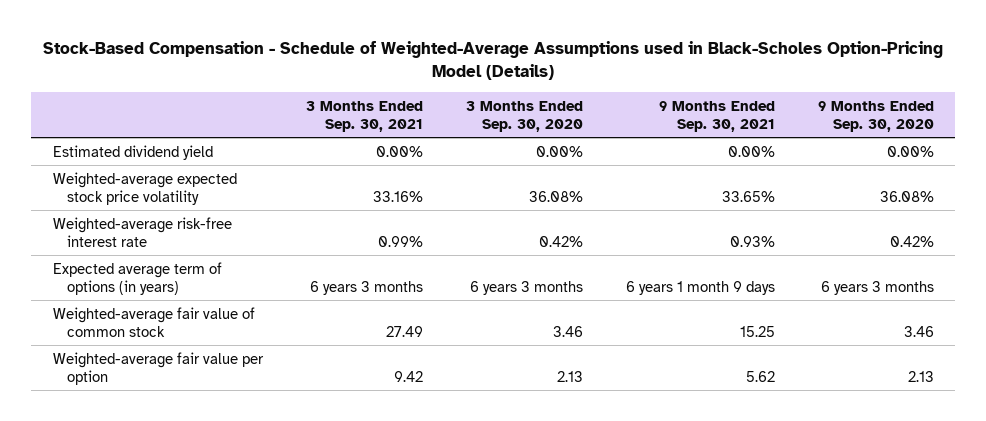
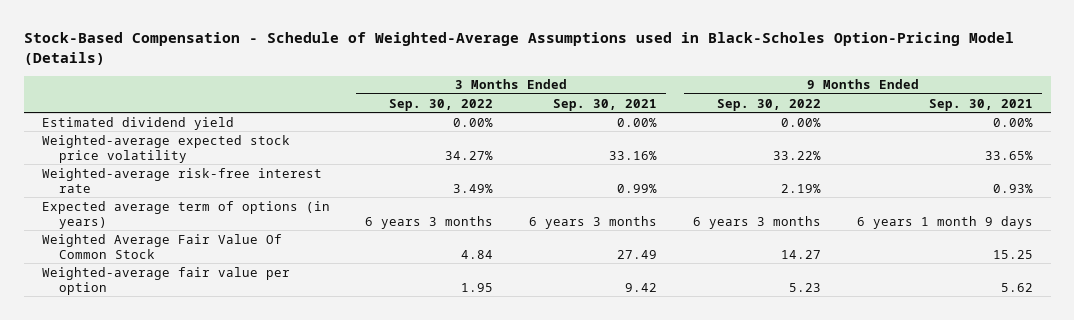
[465,100,583,132] 3 Months Ended Sep. 30, 2020 -> none
[817,100,934,132] 9 Months Ended Sep. 30, 2020 -> none
none -> [389,98,494,111] Sep. 30, 2022
none -> [717,98,822,111] Sep. 30, 2022
[52,306,255,337] Weighted-average fair value of common stock -> [41,233,282,259] Weighted Average Fair Value Of Common Stock

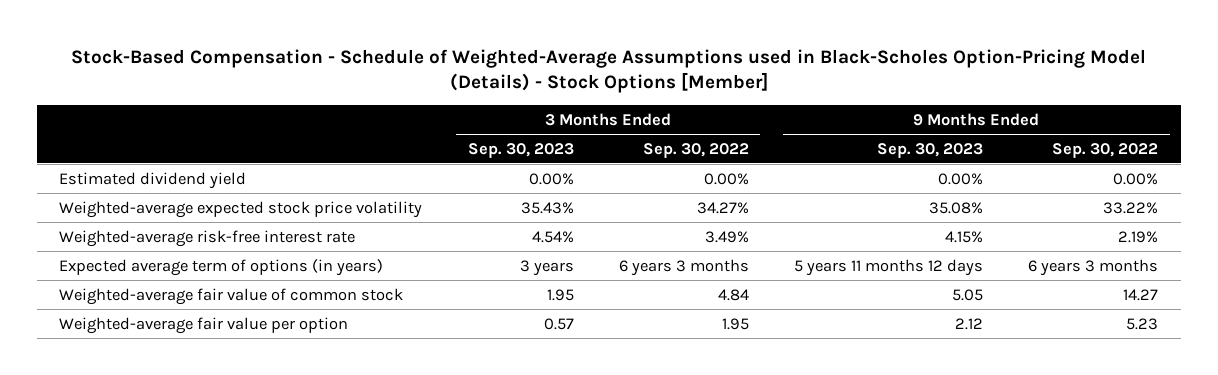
[23,32,1014,65] Stock-Based Compensation - Schedule of Weighted-Average Assumptions used in Black-Scholes Option-Pricing Model (Details) -> [70,48,1146,94] Stock-Based Compensation - Schedule of Weighted-Average Assumptions used in Black-Scholes Option-Pricing Model (Details) - Stock Options [Member]
[553,98,658,111] Sep. 30, 2021 -> none
[928,98,1033,111] Sep. 30, 2021 -> none
none -> [467,142,574,158] Sep. 30, 2023
none -> [877,142,984,158] Sep. 30, 2023
[41,233,282,259] Weighted Average Fair Value Of Common Stock -> [59,287,404,305] Weighted-average fair value of common stock

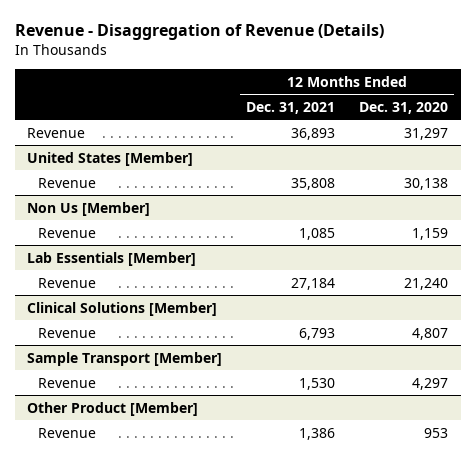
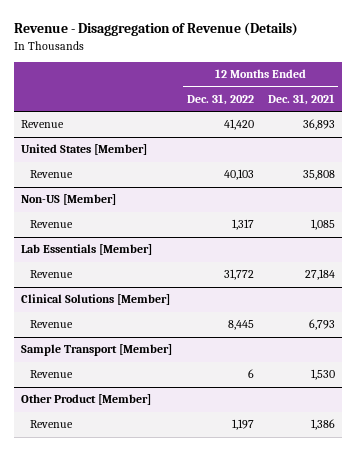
[359,101,449,114] Dec. 31, 2020 -> none
none -> [186,93,254,105] Dec. 31, 2022
[26,201,150,216] Non Us [Member] -> [21,194,117,206] Non-US [Member]

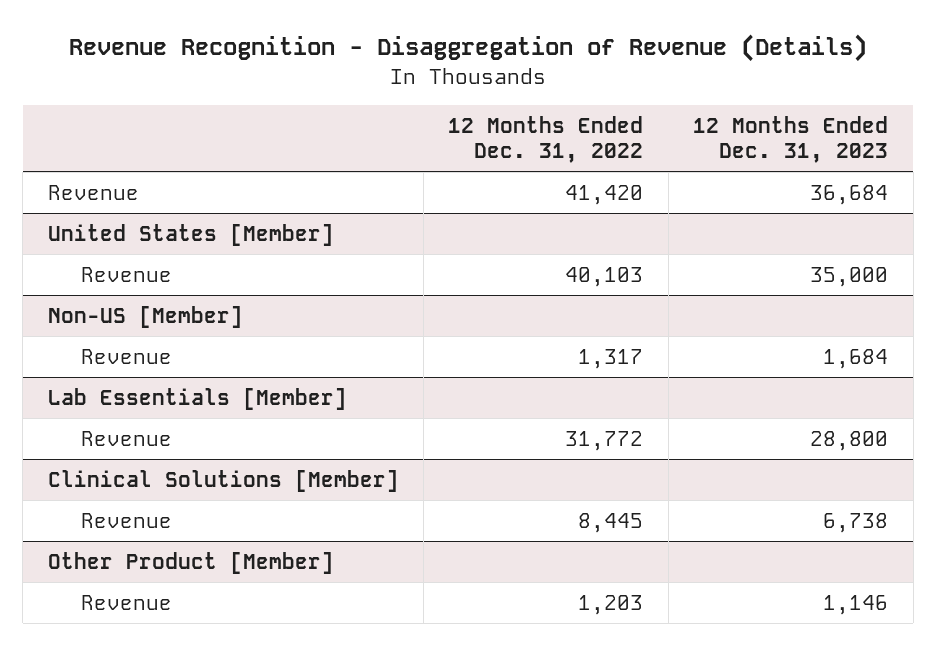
[14,22,299,37] Revenue - Disaggregation of Revenue (Details) -> [68,34,867,63] Revenue Recognition - Disaggregation of Revenue (Details)
[267,93,335,105] Dec. 31, 2021 -> none
none -> [693,115,889,163] 12 Months Ended Dec. 31, 2023
[21,344,173,357] Sample Transport [Member] -> none
[30,370,74,379] Revenue -> none
[231,419,254,431] 1,197 -> [578,594,644,615] 1,203

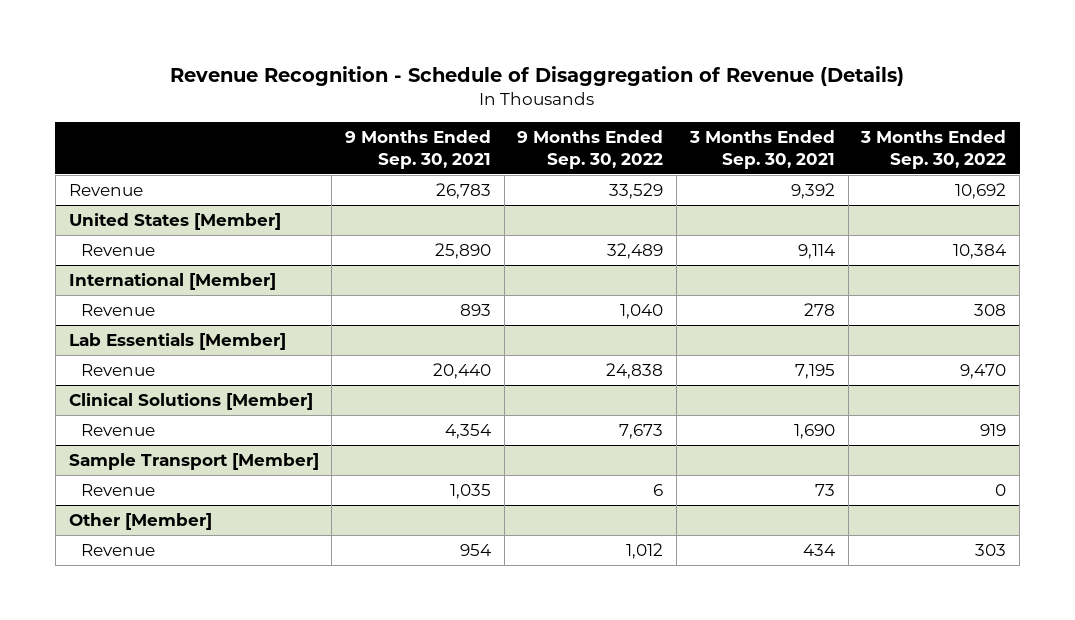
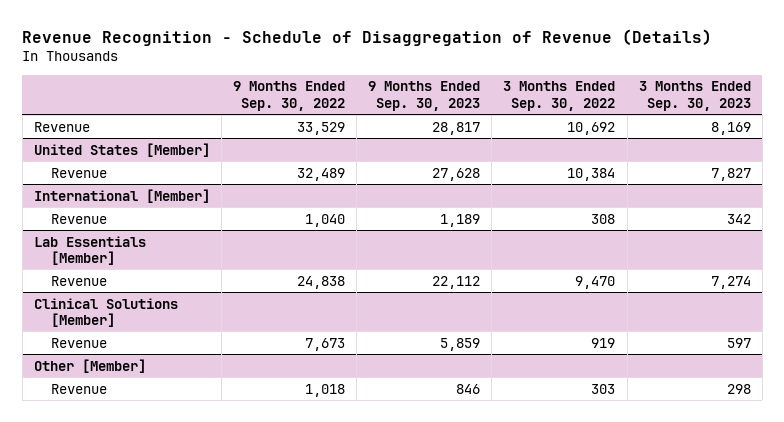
[345,130,492,170] 9 Months Ended Sep. 30, 2021 -> none
[688,130,835,170] 3 Months Ended Sep. 30, 2021 -> none
none -> [368,81,481,111] 9 Months Ended Sep. 30, 2023
none -> [638,81,751,111] 3 Months Ended Sep. 30, 2023
[68,452,319,470] Sample Transport [Member] -> none
[80,483,155,496] Revenue -> none
[626,542,664,559] 1,012 -> [305,383,346,397] 1,018

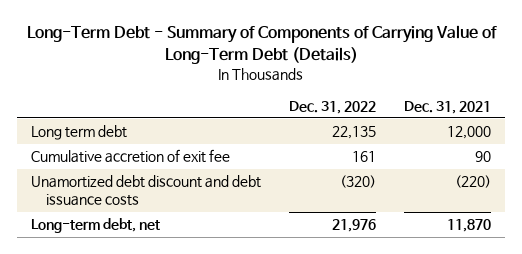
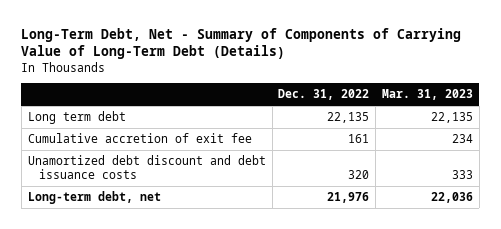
[26,25,497,65] Long-Term Debt - Summary of Components of Carrying Value of Long-Term Debt (Details) -> [21,27,462,60] Long-Term Debt, Net - Summary of Components of Carrying Value of Long-Term Debt (Details)
[404,100,492,114] Dec. 31, 2021 -> none
none -> [382,89,474,101] Mar. 31, 2023
[339,175,376,189] (320) -> [348,169,370,179] 320

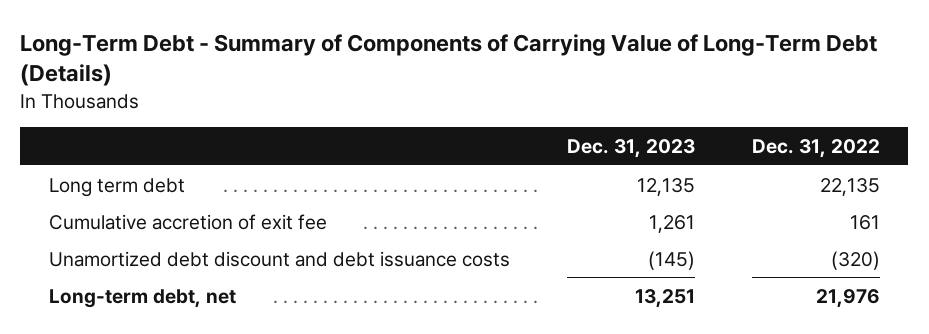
[21,27,462,60] Long-Term Debt, Net - Summary of Components of Carrying Value of Long-Term Debt (Details) -> [20,33,878,87] Long-Term Debt - Summary of Components of Carrying Value of Long-Term Debt (Details)
[382,89,474,101] Mar. 31, 2023 -> none
none -> [566,139,695,159] Dec. 31, 2023
[348,169,370,179] 320 -> [830,250,880,270] (320)

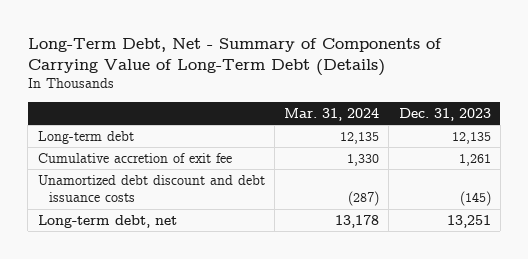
[20,33,878,87] Long-Term Debt - Summary of Components of Carrying Value of Long-Term Debt (Details) -> [27,37,442,76] Long-Term Debt, Net - Summary of Components of Carrying Value of Long-Term Debt (Details)
[751,139,880,159] Dec. 31, 2022 -> none
none -> [284,107,380,121] Mar. 31, 2024
[48,177,185,197] Long term debt -> [37,130,134,144] Long-term debt

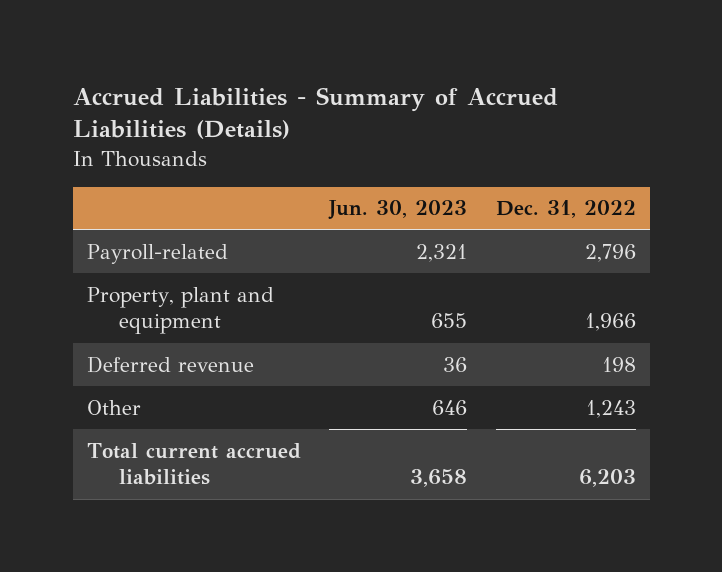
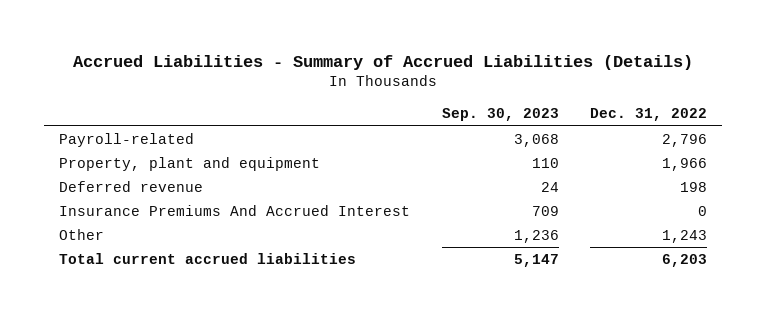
[328,200,468,221] Jun. 30, 2023 -> none
none -> [441,108,559,122] Sep. 30, 2023
none -> [59,205,411,217] Insurance Premiums And Accrued Interest

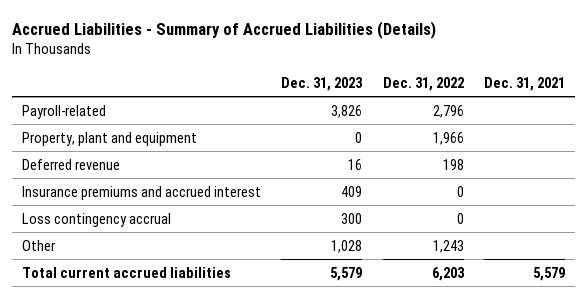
[441,108,559,122] Sep. 30, 2023 -> none
none -> [281,76,364,91] Dec. 31, 2023
none -> [483,76,565,91] Dec. 31, 2021
[59,205,411,217] Insurance Premiums And Accrued Interest -> [22,185,262,200] Insurance premiums and accrued interest
none -> [22,212,172,227] Loss contingency accrual

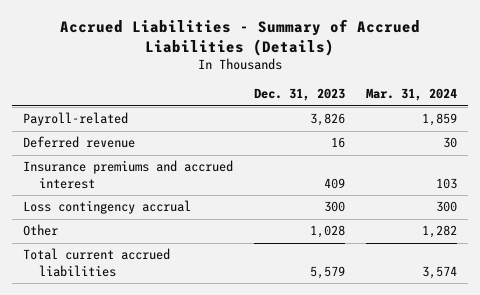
[382,76,464,91] Dec. 31, 2022 -> none
[483,76,565,91] Dec. 31, 2021 -> none
none -> [366,88,458,102] Mar. 31, 2024
[22,131,198,146] Property, plant and equipment -> none

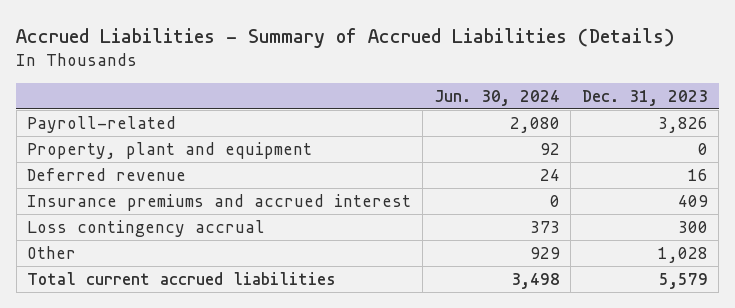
[366,88,458,102] Mar. 31, 2024 -> none
none -> [433,89,560,106] Jun. 30, 2024
none -> [27,141,313,159] Property, plant and equipment

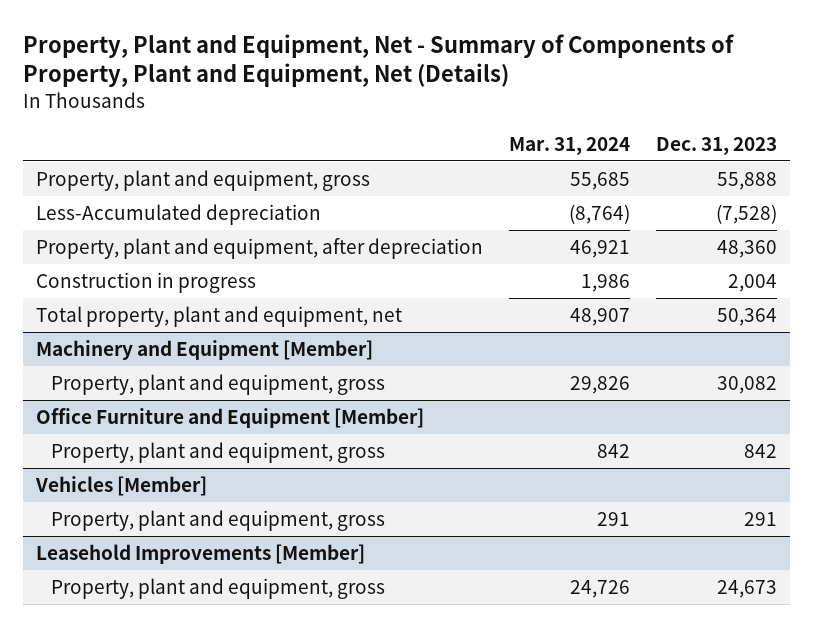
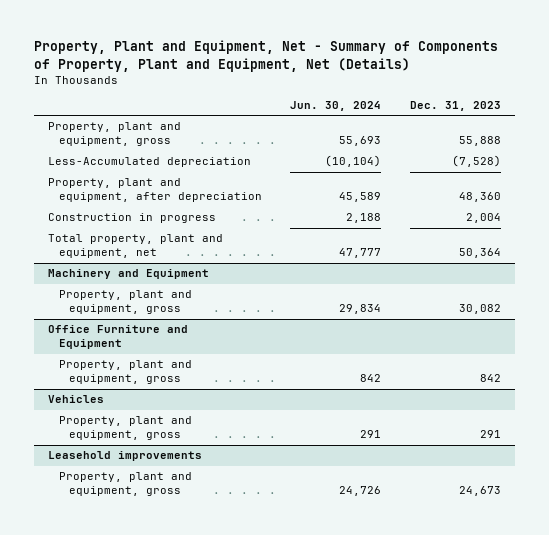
[508,136,630,155] Mar. 31, 2024 -> none
none -> [290,101,382,112] Jun. 30, 2024
[36,340,374,361] Machinery and Equipment [Member] -> [48,269,210,280] Machinery and Equipment
[36,408,425,429] Office Furniture and Equipment [Member] -> [48,325,189,350] Office Furniture and Equipment
[35,476,208,497] Vehicles [Member] -> [48,395,105,404] Vehicles
[36,544,366,565] Leasehold Improvements [Member] -> [48,451,203,462] Leasehold improvements

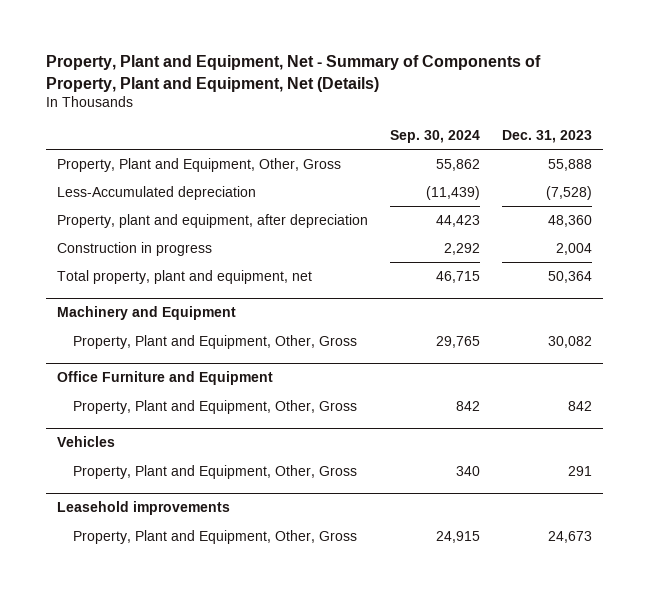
[290,101,382,112] Jun. 30, 2024 -> none
none -> [390,129,481,143] Sep. 30, 2024
[48,122,182,147] Property, plant and equipment, gross -> [57,157,342,172] Property, Plant and Equipment, Other, Gross
[58,290,192,315] Property, plant and equipment, gross -> [73,334,358,349] Property, Plant and Equipment, Other, Gross
[58,360,192,385] Property, plant and equipment, gross -> [73,399,358,414] Property, Plant and Equipment, Other, Gross
[58,416,192,441] Property, plant and equipment, gross -> [73,464,358,479] Property, Plant and Equipment, Other, Gross
[58,472,192,497] Property, plant and equipment, gross -> [73,529,358,544] Property, Plant and Equipment, Other, Gross

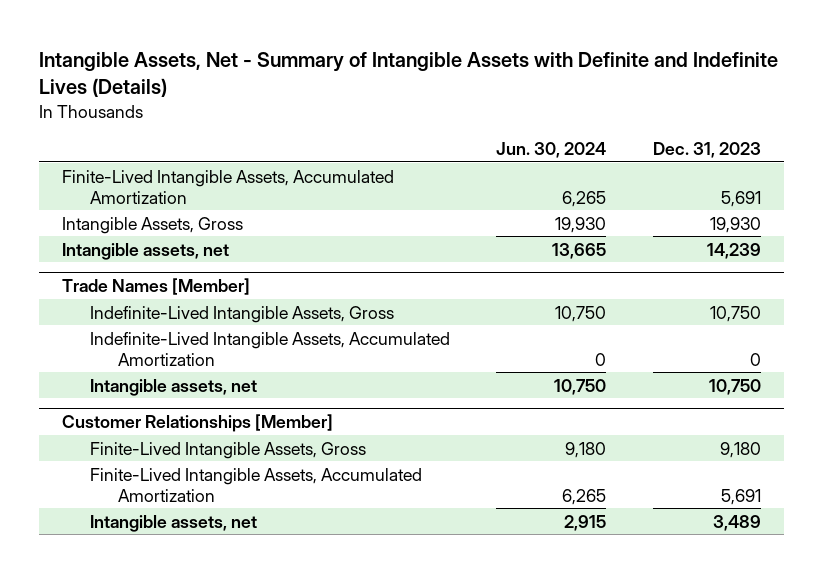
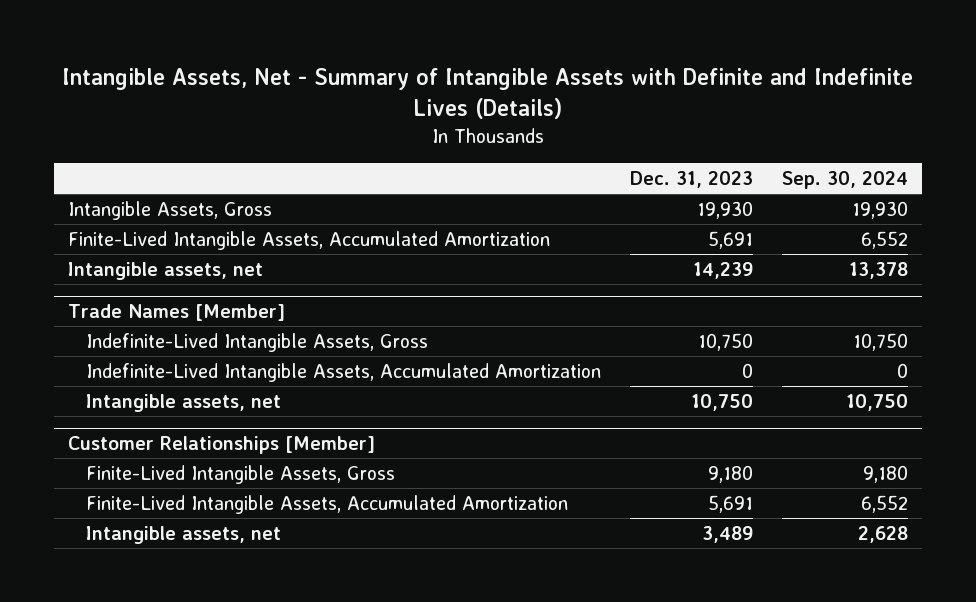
[496,141,607,158] Jun. 30, 2024 -> none
none -> [781,171,908,190] Sep. 30, 2024
[62,169,395,204] Finite-Lived Intangible Assets, Accumulated Amortization -> [68,230,551,250] Finite-Lived Intangible Assets, Accumulated Amortization

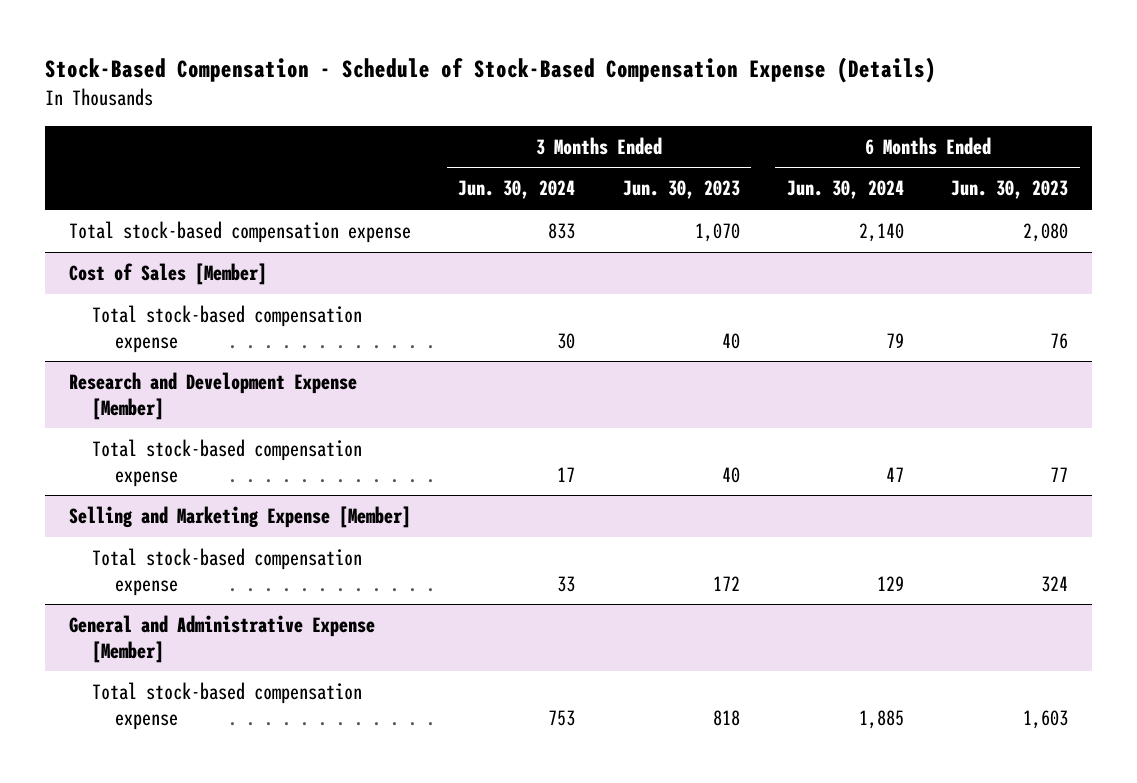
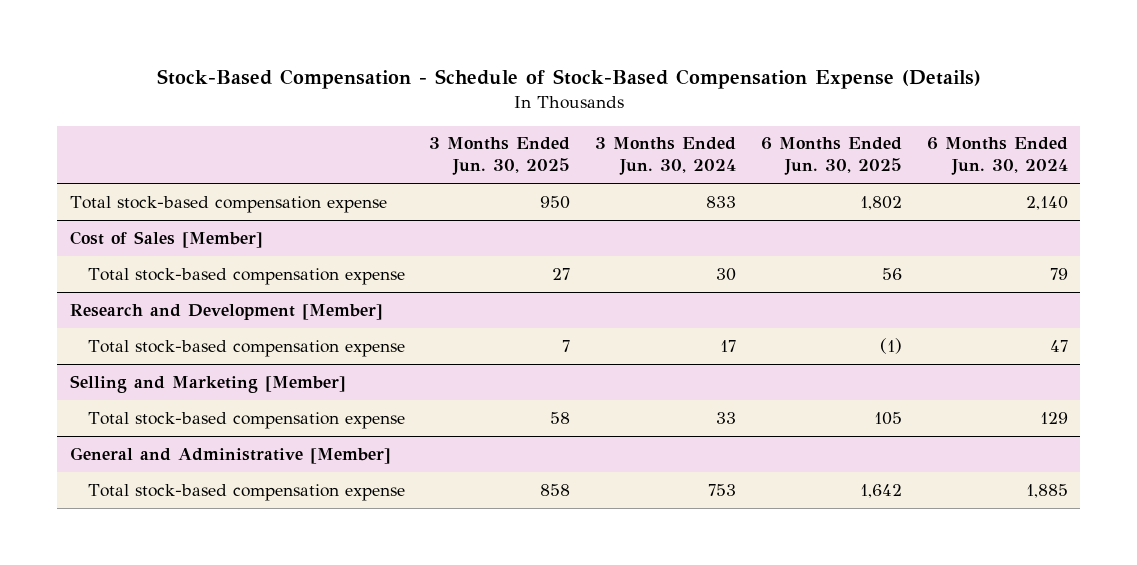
[622,180,740,200] Jun. 30, 2023 -> none
[951,180,1069,200] Jun. 30, 2023 -> none
none -> [429,137,571,176] 3 Months Ended Jun. 30, 2025
none -> [761,137,903,176] 6 Months Ended Jun. 30, 2025
[69,371,358,420] Research and Development Expense [Member] -> [69,303,383,320] Research and Development [Member]
[69,505,412,528] Selling and Marketing Expense [Member] -> [69,374,346,393] Selling and Marketing [Member]
[69,614,376,663] General and Administrative Expense [Member] -> [69,446,391,464] General and Administrative [Member]

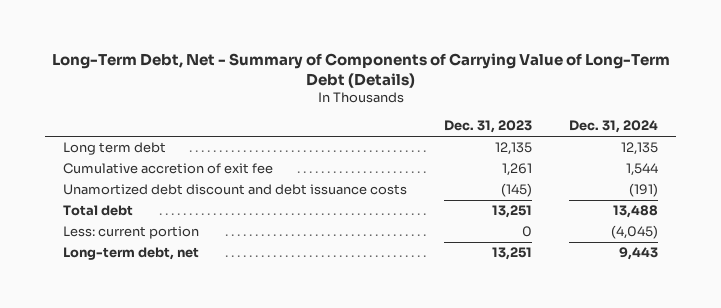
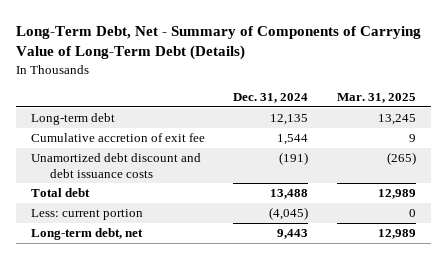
[444,120,533,134] Dec. 31, 2023 -> none
none -> [337,92,417,103] Mar. 31, 2025
[63,142,167,156] Long term debt -> [30,113,115,126] Long-term debt

